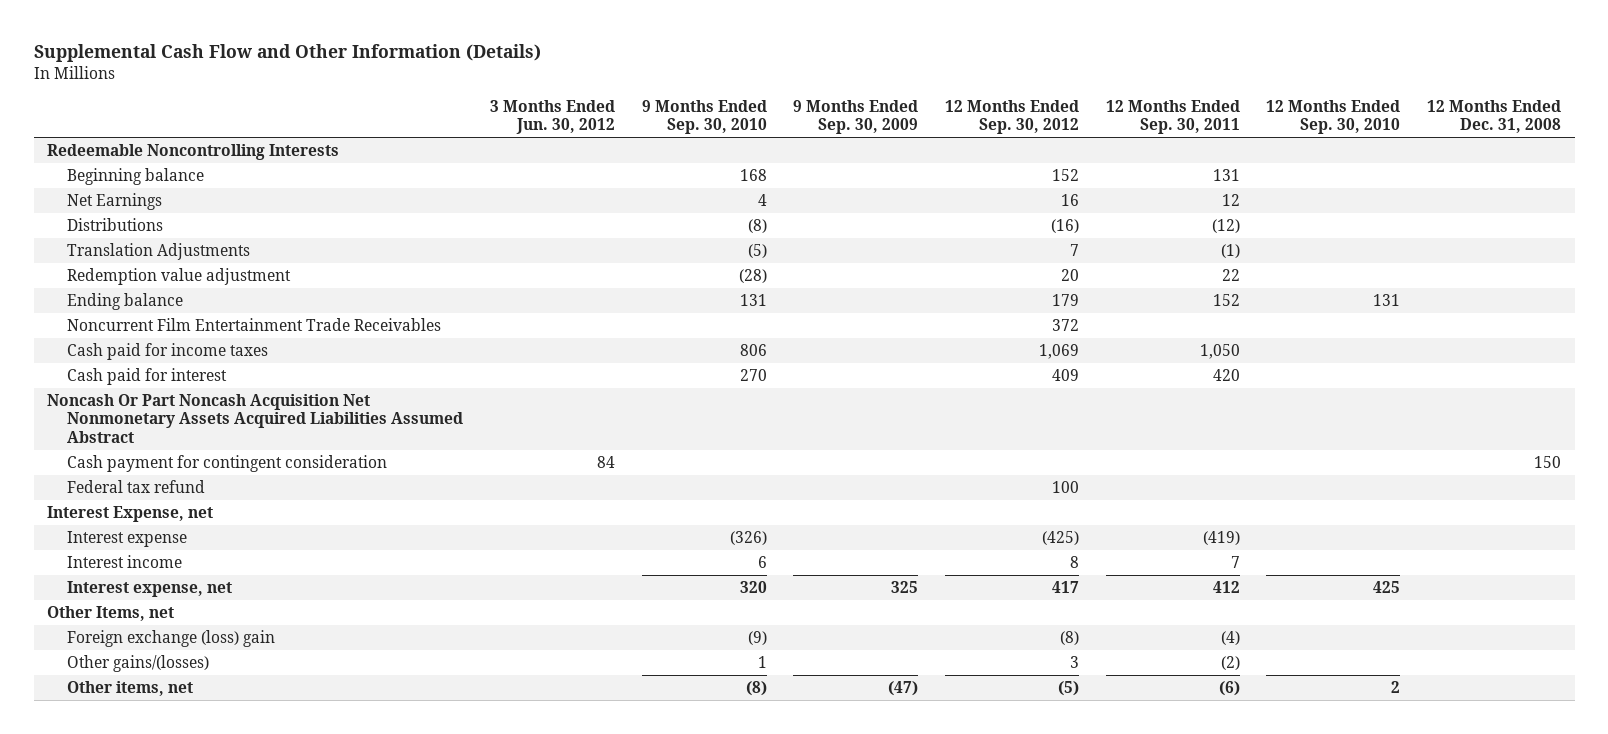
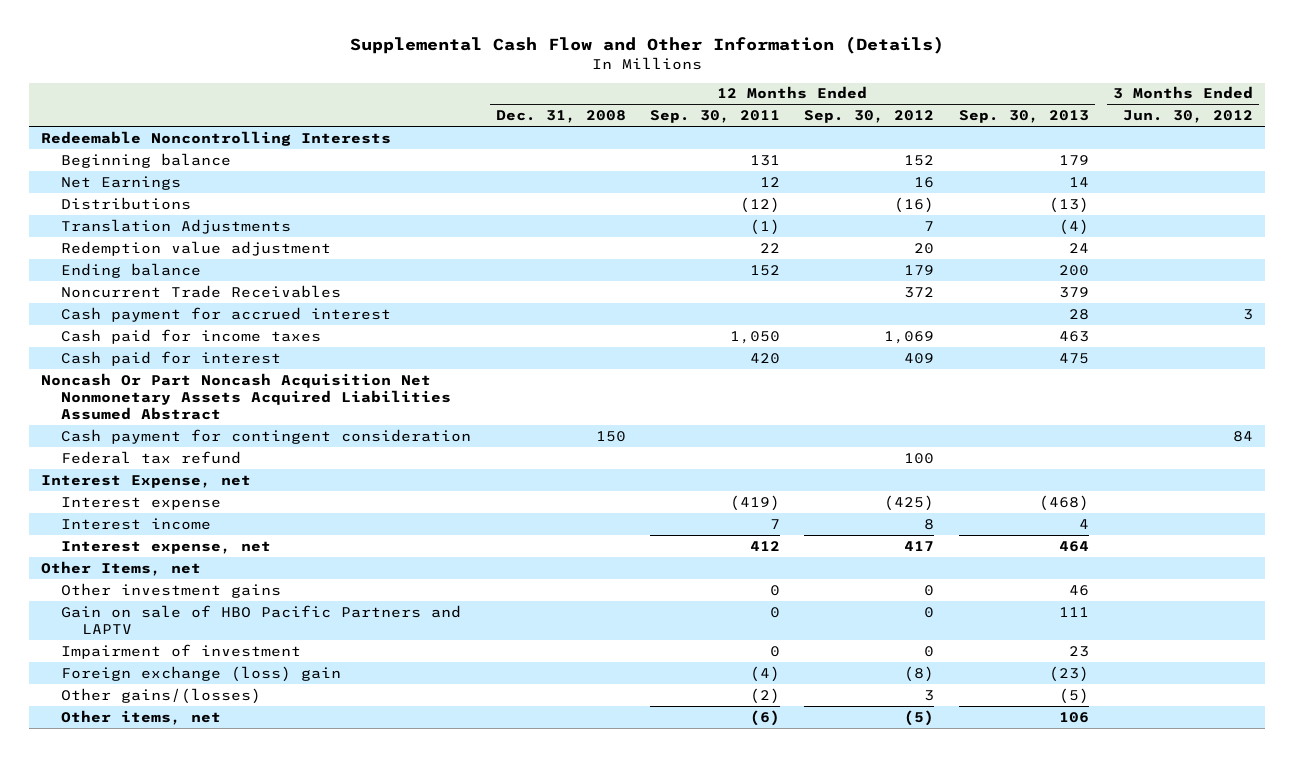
[641,99,767,135] 9 Months Ended Sep. 30, 2010 -> none
[793,99,919,135] 9 Months Ended Sep. 30, 2009 -> none
[1266,99,1401,135] 12 Months Ended Sep. 30, 2010 -> none
none -> [958,110,1089,124] Sep. 30, 2013
[67,317,442,331] Noncurrent Film Entertainment Trade Receivables -> [61,284,342,298] Noncurrent Trade Receivables
none -> [61,306,392,322] Cash payment for accrued interest
none -> [61,582,282,598] Other investment gains
none -> [61,604,462,634] Gain on sale of HBO Pacific Partners and LAPTV
none -> [61,643,302,659] Impairment of investment

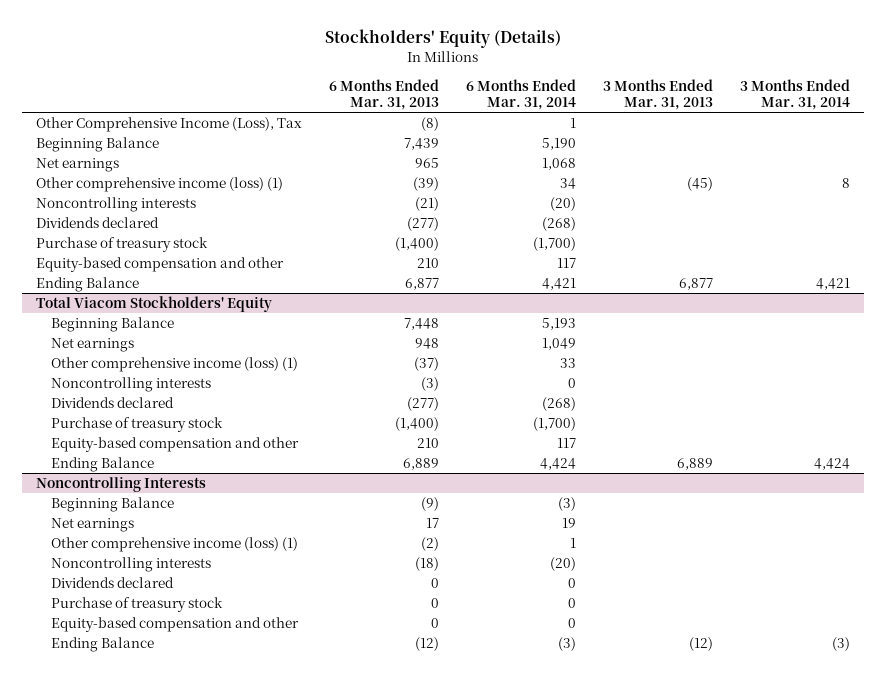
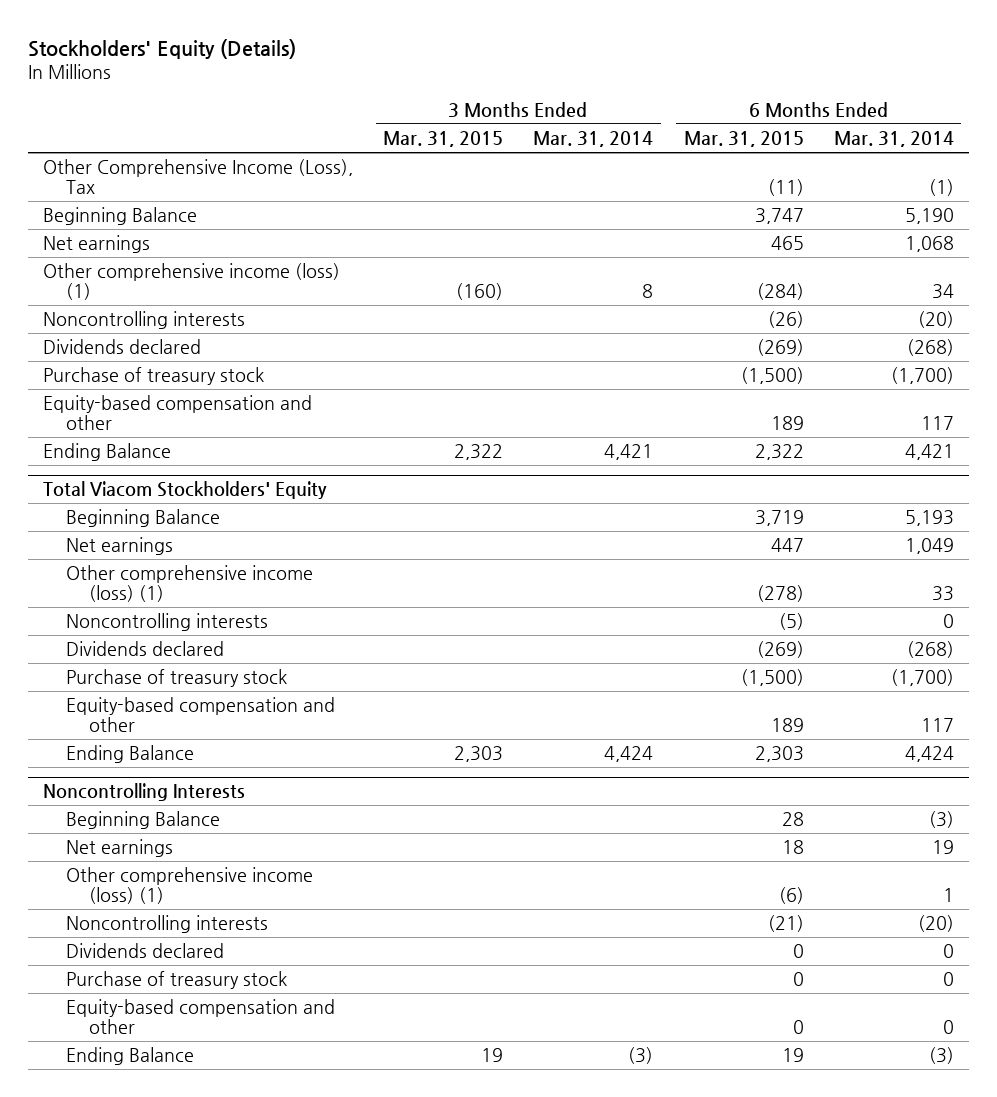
[328,78,439,111] 6 Months Ended Mar. 31, 2013 -> none
[603,78,714,111] 3 Months Ended Mar. 31, 2013 -> none
none -> [383,130,504,147] Mar. 31, 2015
none -> [683,130,804,147] Mar. 31, 2015
[569,118,576,129] 1 -> [928,179,954,197] (1)

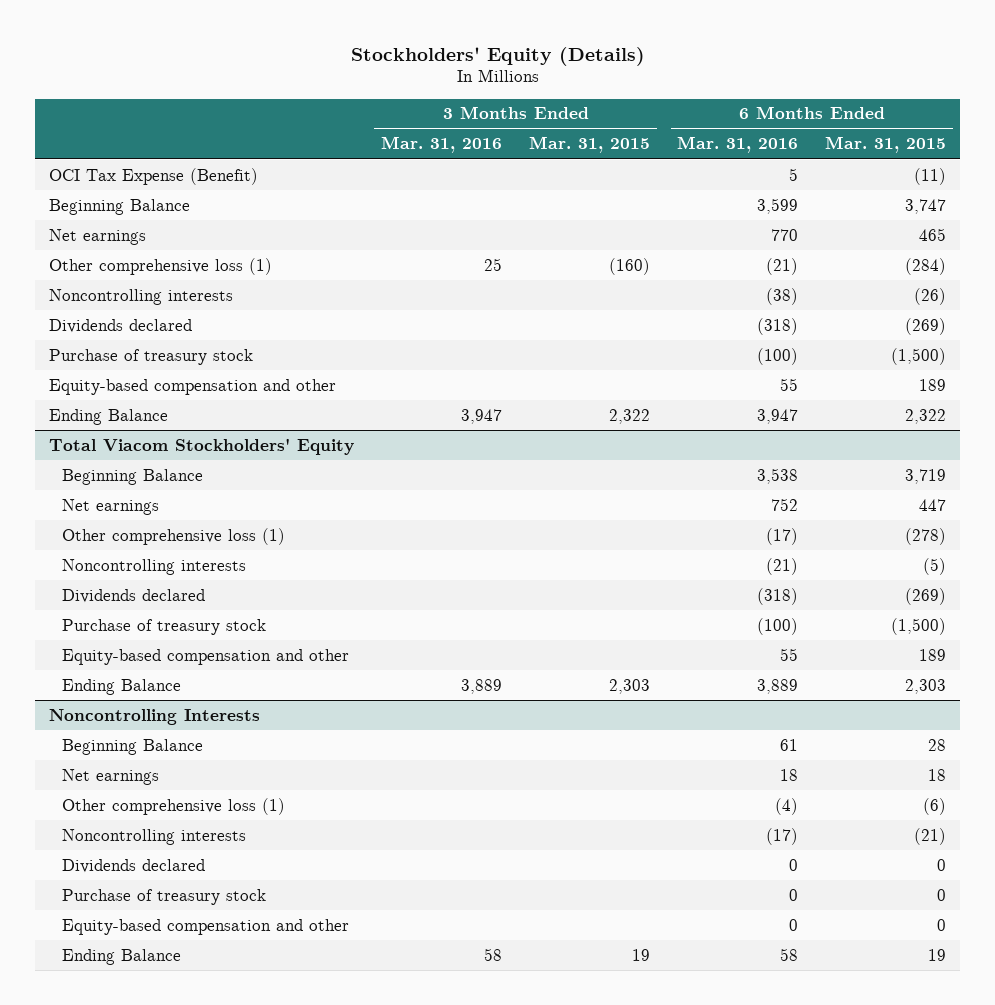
[533,130,654,147] Mar. 31, 2014 -> none
[833,130,954,147] Mar. 31, 2014 -> none
none -> [380,136,502,154] Mar. 31, 2016
none -> [677,136,799,154] Mar. 31, 2016
[42,159,353,195] Other Comprehensive Income (Loss), Tax -> [48,167,258,185] OCI Tax Expense (Benefit)
[42,263,340,301] Other comprehensive income (loss) (1) -> [48,257,272,275] Other comprehensive loss (1)
[66,565,314,603] Other comprehensive income (loss) (1) -> [62,527,286,545] Other comprehensive loss (1)
[66,867,314,905] Other comprehensive income (loss) (1) -> [62,797,286,815] Other comprehensive loss (1)

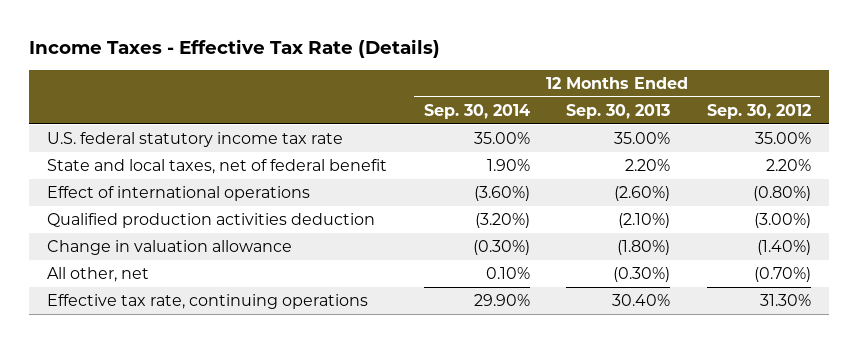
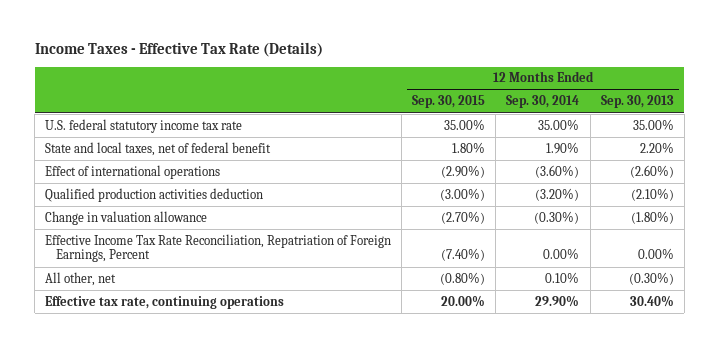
[706,104,811,120] Sep. 30, 2012 -> none
none -> [412,95,486,109] Sep. 30, 2015
none -> [45,233,392,263] Effective Income Tax Rate Reconciliation, Repatriation of Foreign Earnings, Percent

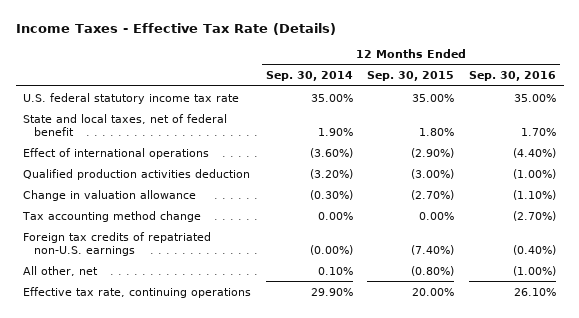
[600,95,674,109] Sep. 30, 2013 -> none
none -> [469,71,557,82] Sep. 30, 2016
none -> [21,210,201,222] Tax accounting method change
[45,233,392,263] Effective Income Tax Rate Reconciliation, Repatriation of Foreign Earnings, Percent -> [22,231,211,256] Foreign tax credits of repatriated non-U.S. earnings
[543,248,580,260] 0.00% -> [309,244,353,255] (0.00%)

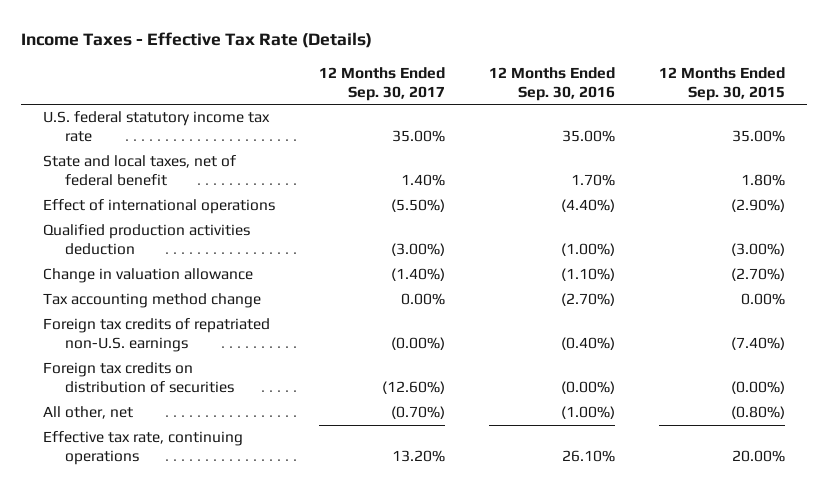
[265,71,353,82] Sep. 30, 2014 -> none
none -> [319,66,446,102] 12 Months Ended Sep. 30, 2017
none -> [43,362,235,394] Foreign tax credits on distribution of securities

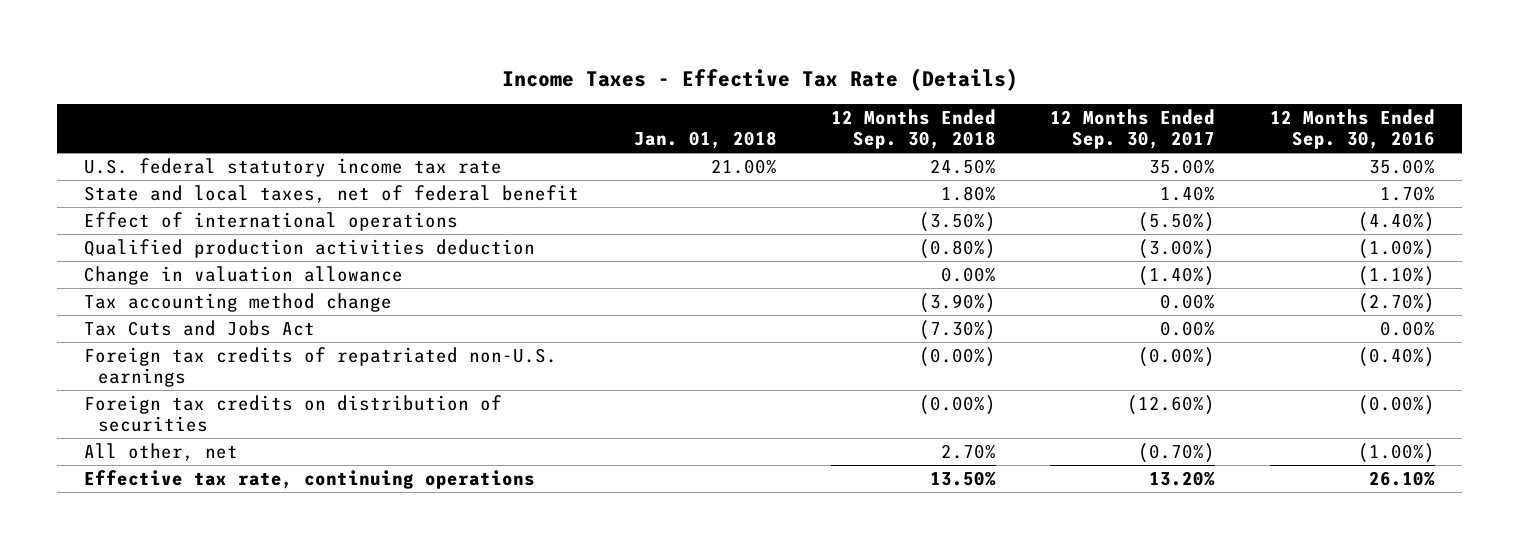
[658,66,785,102] 12 Months Ended Sep. 30, 2015 -> none
none -> [633,131,777,150] Jan. 01, 2018
none -> [831,108,997,150] 12 Months Ended Sep. 30, 2018
none -> [84,319,316,336] Tax Cuts and Jobs Act

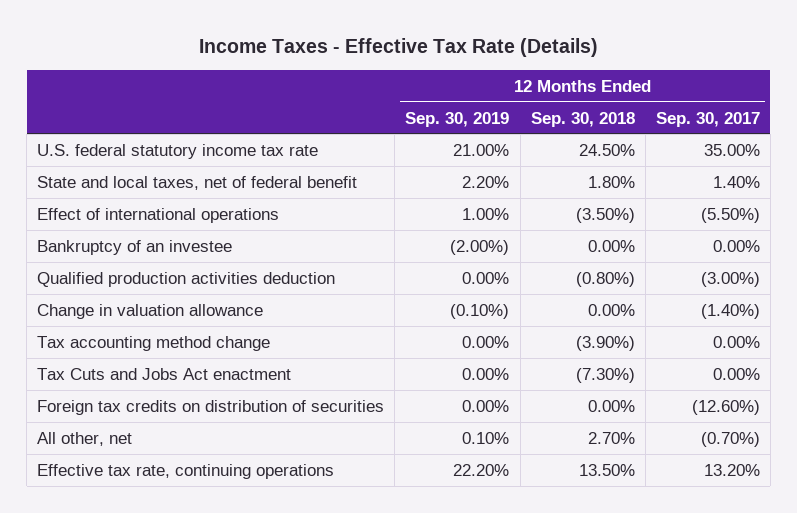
[633,131,777,150] Jan. 01, 2018 -> none
[1269,108,1435,150] 12 Months Ended Sep. 30, 2016 -> none
none -> [405,111,510,127] Sep. 30, 2019
none -> [37,239,233,255] Bankruptcy of an investee
[84,346,558,388] Foreign tax credits of repatriated non-U.S. earnings -> none
[84,319,316,336] Tax Cuts and Jobs Act -> [37,367,292,380] Tax Cuts and Jobs Act enactment
[919,394,997,415] (0.00%) -> [587,399,635,412] 0.00%

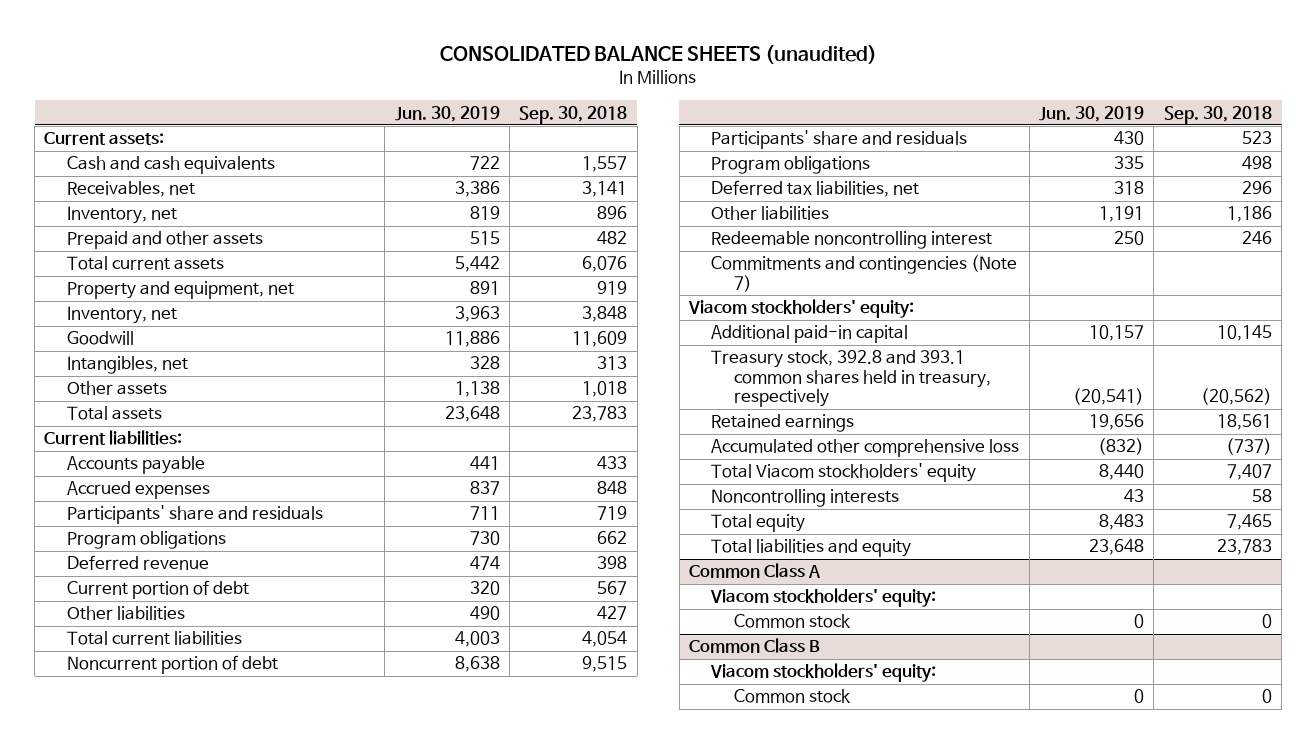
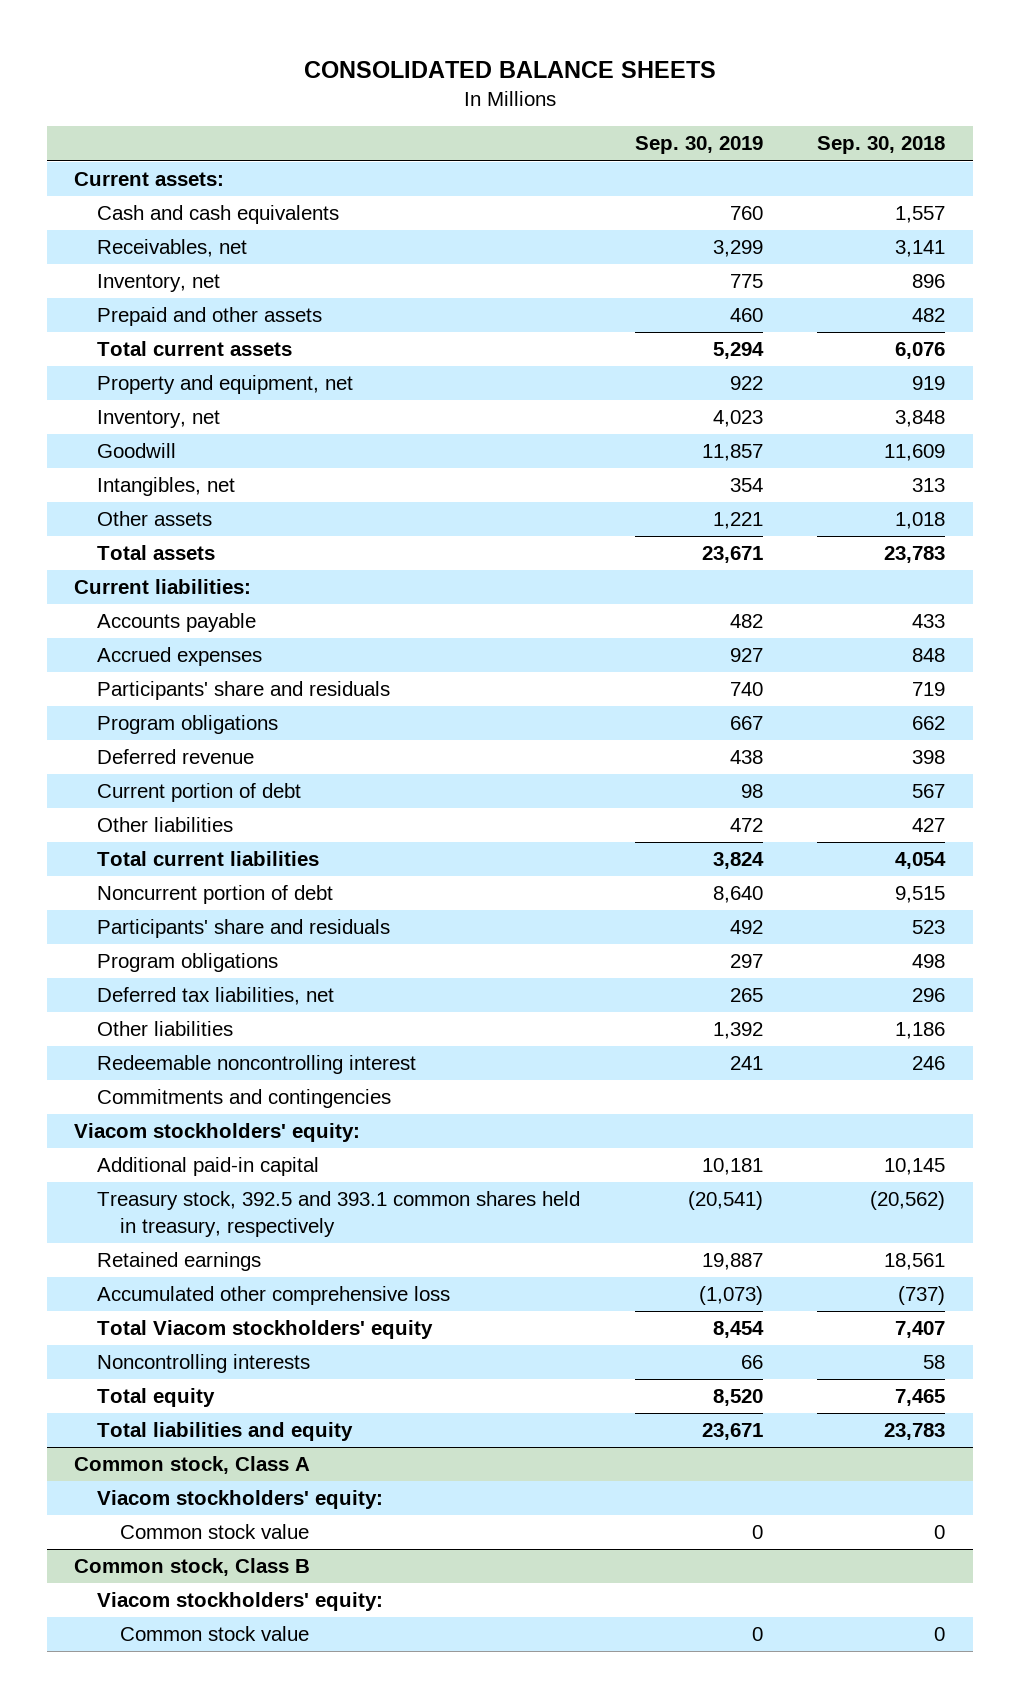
[440,44,878,64] CONSOLIDATED BALANCE SHEETS (unaudited) -> [303,61,716,79] CONSOLIDATED BALANCE SHEETS
[394,105,500,122] Jun. 30, 2019 -> none
none -> [634,136,763,155] Sep. 30, 2019
[711,255,1018,292] Commitments and contingencies (Note 7) -> [97,1089,392,1109] Commitments and contingencies
[711,350,991,408] Treasury stock, 392.8 and 393.1 common shares held in treasury, respectively -> [97,1191,581,1237] Treasury stock, 392.5 and 393.1 common shares held in treasury, respectively
[689,563,821,579] Common Class A -> [73,1456,310,1475] Common stock, Class A
[733,614,851,629] Common stock -> [120,1524,310,1540] Common stock value
[689,638,821,654] Common Class B -> [73,1558,310,1577] Common stock, Class B
[733,689,851,704] Common stock -> [120,1626,310,1642] Common stock value

